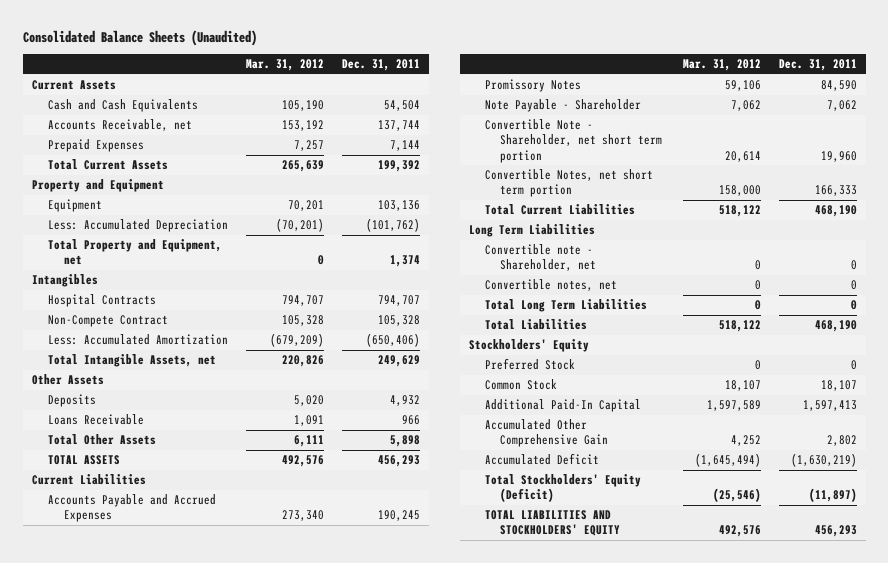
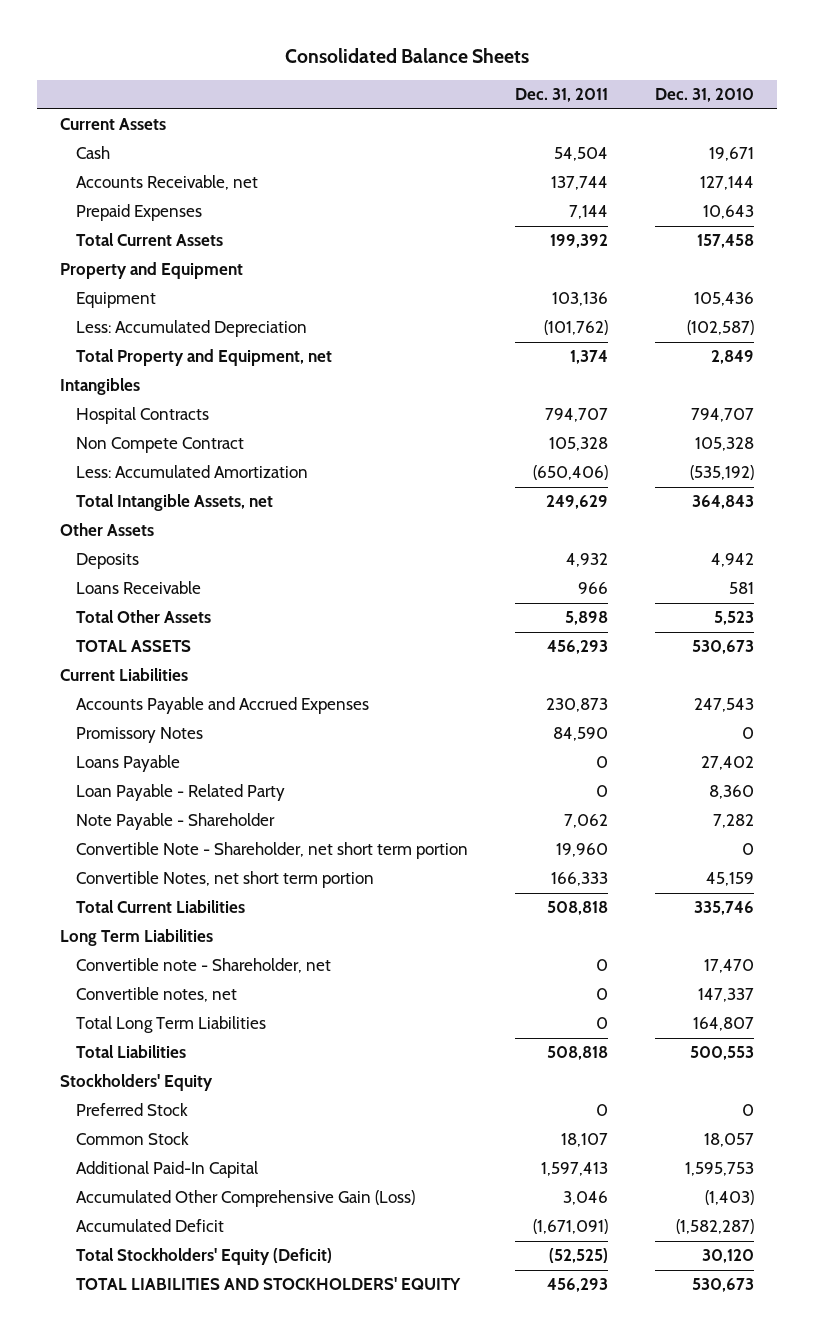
[22,29,257,46] Consolidated Balance Sheets (Unaudited) -> [285,48,530,64] Consolidated Balance Sheets
[245,59,324,72] Mar. 31, 2012 -> none
none -> [654,88,754,103] Dec. 31, 2010
[47,99,198,113] Cash and Cash Equivalents -> [75,146,110,160] Cash
[47,315,168,328] Non-Compete Contract -> [75,437,244,454] Non Compete Contract
[377,510,420,522] 190,245 -> [545,698,608,713] 230,873
none -> [75,755,180,773] Loans Payable
none -> [75,784,285,802] Loan Payable - Related Party
[814,205,857,218] 468,190 -> [546,901,608,916] 508,818
[814,320,857,333] 468,190 -> [546,1046,608,1061] 508,818
[484,419,609,448] Accumulated Other Comprehensive Gain -> [75,1190,415,1208] Accumulated Other Comprehensive Gain (Loss)
[826,435,857,447] 2,802 -> [562,1191,608,1206] 3,046
[790,453,857,468] (1,630,219) -> [532,1219,608,1235] (1,671,091)
[808,488,857,503] (11,897) -> [548,1248,608,1264] (52,525)

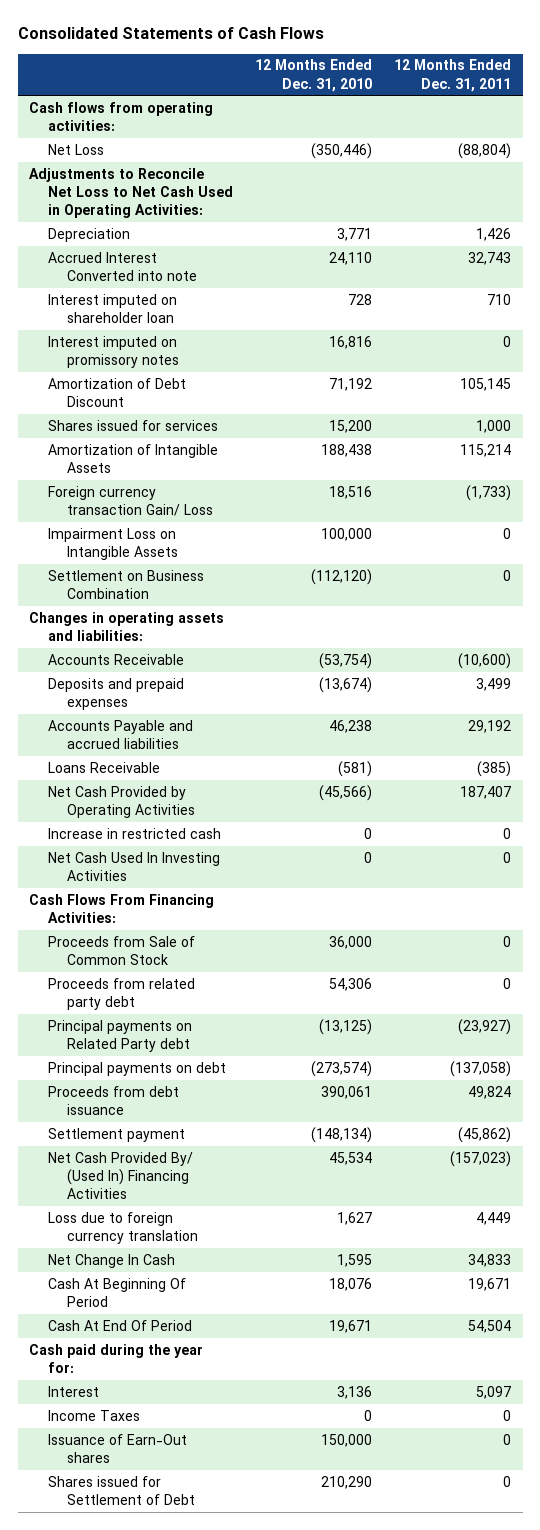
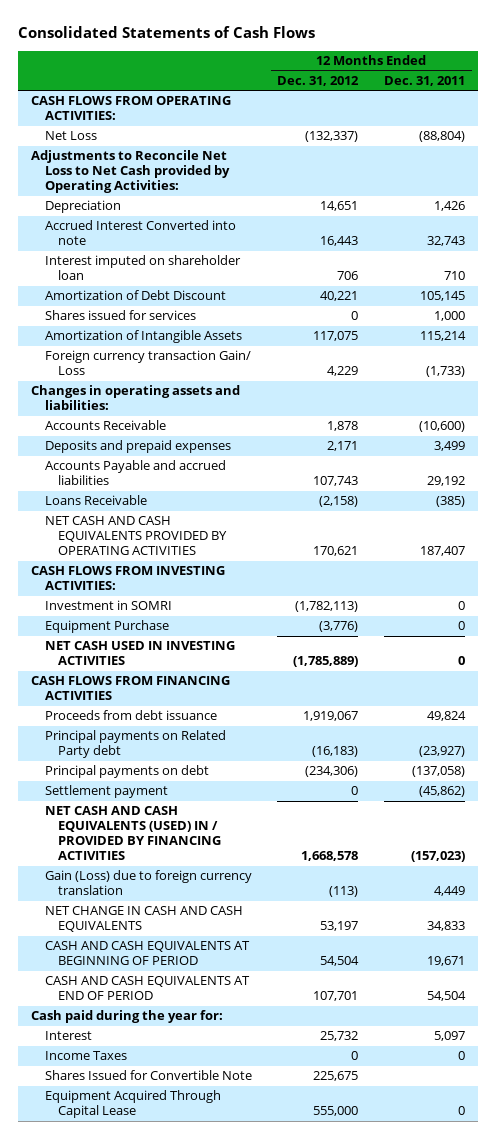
[255,59,373,92] 12 Months Ended Dec. 31, 2010 -> none
none -> [277,75,360,86] Dec. 31, 2012
[28,101,213,132] Cash flows from operating activities: -> [30,96,231,121] CASH FLOWS FROM OPERATING ACTIVITIES:
[28,167,234,219] Adjustments to Reconcile Net Loss to Net Cash Used in Operating Activities: -> [30,150,230,194] Adjustments to Reconcile Net Loss to Net Cash provided by Operating Activities:
[48,335,180,369] Interest imputed on promissory notes -> none
[48,527,179,561] Impairment Loss on Intangible Assets -> none
[48,569,205,600] Settlement on Business Combination -> none
[48,827,222,839] Increase in restricted cash -> none
[48,935,196,966] Proceeds from Sale of Common Stock -> none
[48,977,196,1011] Proceeds from related party debt -> none
[48,785,196,819] Net Cash Provided by Operating Activities -> [44,516,228,556] NET CASH AND CASH EQUIVALENTS PROVIDED BY OPERATING ACTIVITIES
none -> [30,566,225,591] CASH FLOWS FROM INVESTING ACTIVITIES:
none -> [44,600,172,611] Investment in SOMRI
none -> [44,620,169,634] Equipment Purchase
[48,851,221,882] Net Cash Used In Investing Activities -> [44,641,235,666] NET CASH USED IN INVESTING ACTIVITIES
[28,893,214,924] Cash Flows From Financing Activities: -> [30,676,230,701] CASH FLOWS FROM FINANCING ACTIVITIES
[48,1085,180,1116] Proceeds from debt issuance -> [44,710,217,721] Proceeds from debt issuance
[48,1151,194,1200] Net Cash Provided By/ (Used In) Financing Activities -> [44,806,222,861] NET CASH AND CASH EQUIVALENTS (USED) IN / PROVIDED BY FINANCING ACTIVITIES
[48,1211,199,1245] Loss due to foreign currency translation -> [44,870,252,896] Gain (Loss) due to foreign currency translation
[48,1253,176,1268] Net Change In Cash -> [44,906,243,933] NET CHANGE IN CASH AND CASH EQUIVALENTS
[48,1277,187,1308] Cash At Beginning Of Period -> [44,941,250,966] CASH AND CASH EQUIVALENTS AT BEGINNING OF PERIOD
[48,1319,193,1331] Cash At End Of Period -> [44,976,250,1001] CASH AND CASH EQUIVALENTS AT END OF PERIOD
[48,1433,188,1464] Issuance of Earn-Out shares -> none
[48,1475,196,1506] Shares issued for Settlement of Debt -> none
none -> [44,1070,252,1081] Shares Issued for Convertible Note
none -> [44,1090,221,1119] Equipment Acquired Through Capital Lease

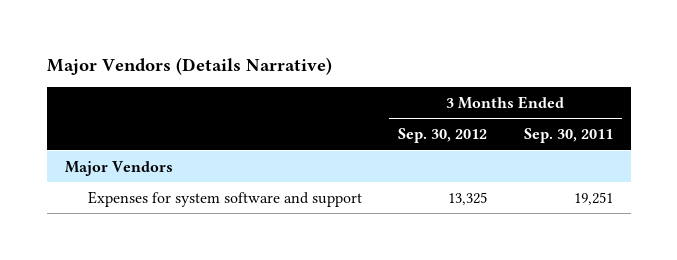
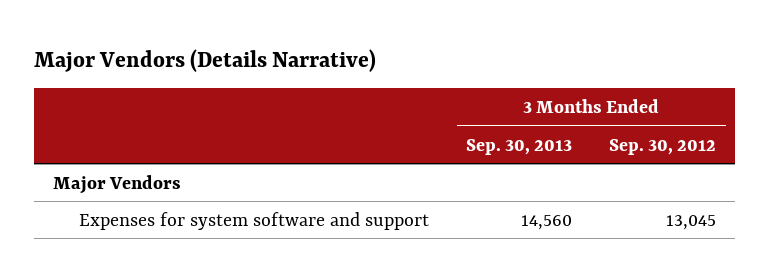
[523,128,613,144] Sep. 30, 2011 -> none
none -> [466,138,573,155] Sep. 30, 2013
[448,191,488,205] 13,325 -> [666,214,717,230] 13,045

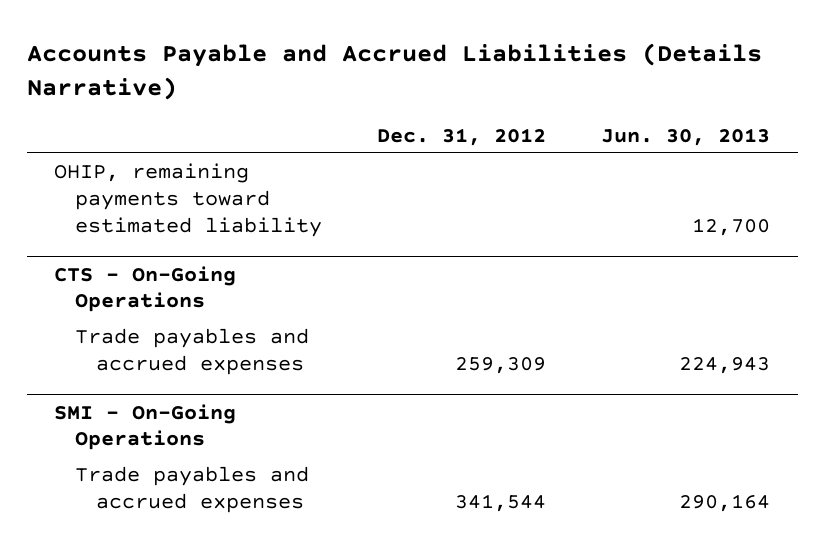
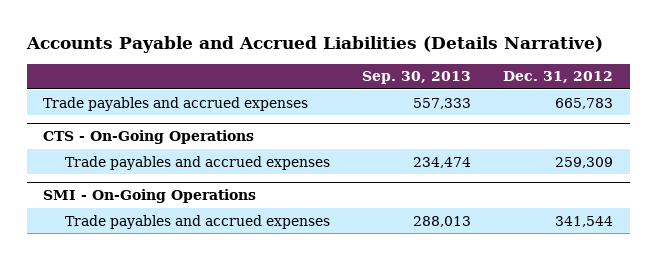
[601,127,771,146] Jun. 30, 2013 -> none
none -> [362,71,472,85] Sep. 30, 2013
[54,163,323,237] OHIP, remaining payments toward estimated liability -> none
none -> [43,96,309,111] Trade payables and accrued expenses

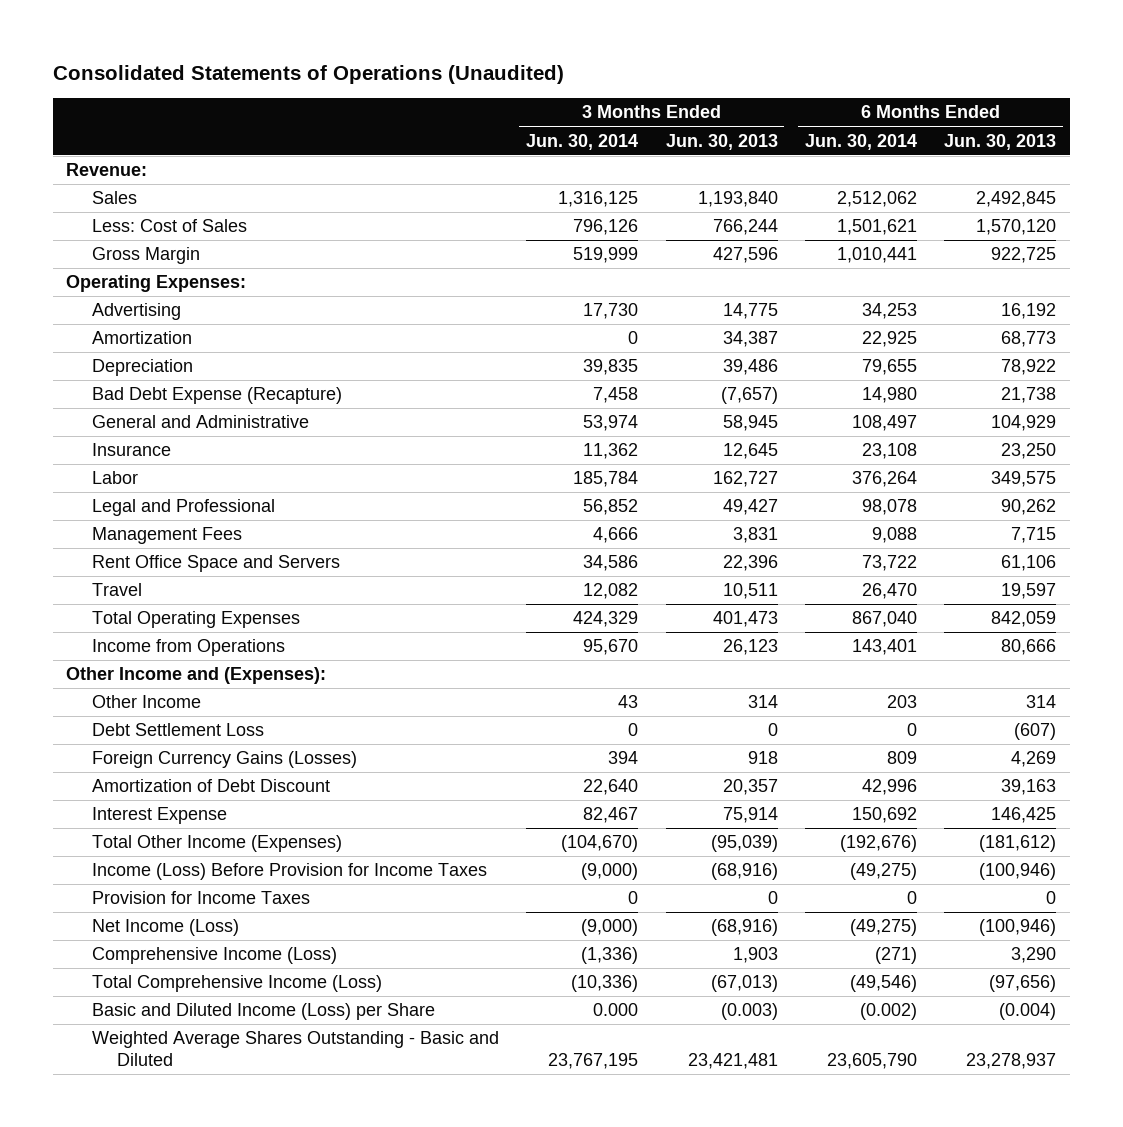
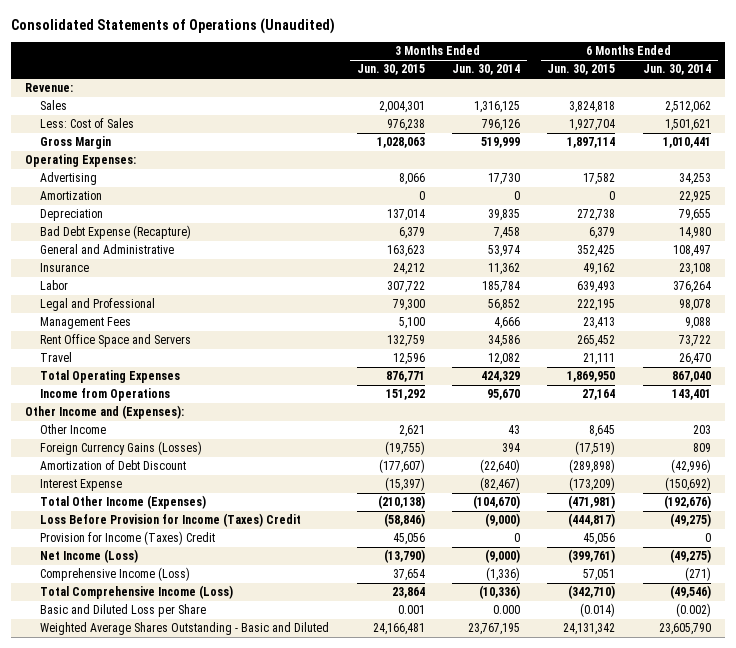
[665,133,778,150] Jun. 30, 2013 -> none
[944,133,1057,150] Jun. 30, 2013 -> none
none -> [356,64,425,76] Jun. 30, 2015
none -> [547,64,616,76] Jun. 30, 2015
[91,723,264,737] Debt Settlement Loss -> none
[583,779,639,796] 22,640 -> [480,459,521,474] (22,640)
[862,779,918,796] 42,996 -> [670,459,711,474] (42,996)
[583,807,639,824] 82,467 -> [480,477,521,492] (82,467)
[852,807,918,824] 150,692 -> [664,477,711,492] (150,692)
[91,863,487,881] Income (Loss) Before Provision for Income Taxes -> [40,513,302,528] Loss Before Provision for Income (Taxes) Credit
[91,891,310,905] Provision for Income Taxes -> [40,531,216,546] Provision for Income (Taxes) Credit
[91,1003,435,1021] Basic and Diluted Income (Loss) per Share -> [40,604,207,618] Basic and Diluted Loss per Share

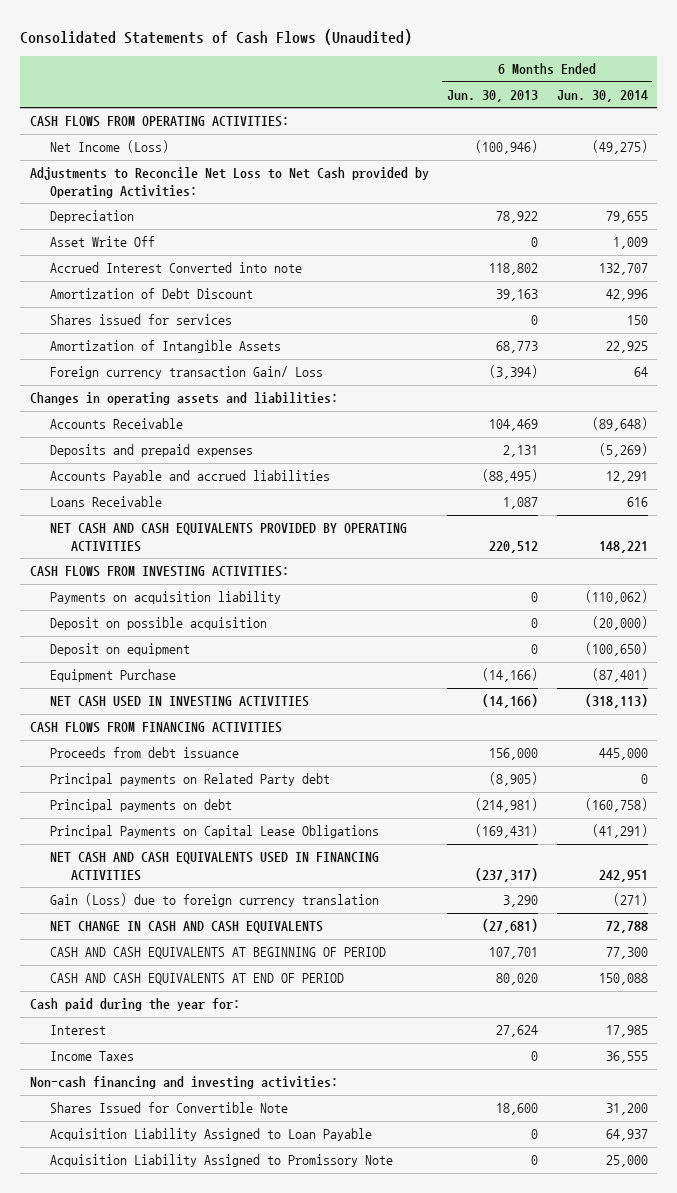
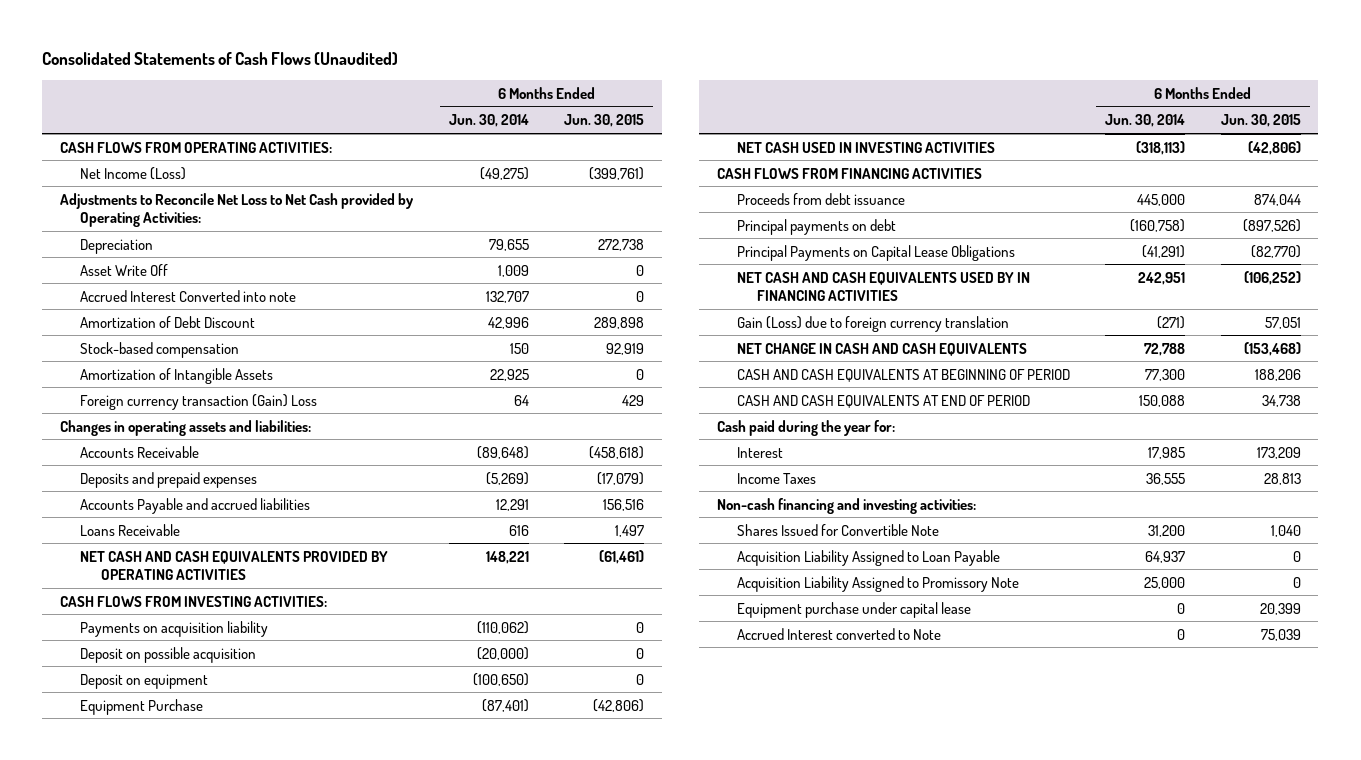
[447,90,539,103] Jun. 30, 2013 -> none
none -> [564,114,645,128] Jun. 30, 2015
[50,314,233,326] Shares issued for services -> none
none -> [80,341,240,358] Stock-based compensation
[50,366,324,380] Foreign currency transaction Gain/ Loss -> [80,393,318,410] Foreign currency transaction (Gain) Loss
[50,773,331,787] Principal payments on Related Party debt -> none
[50,852,380,881] NET CASH AND CASH EQUIVALENTS USED IN FINANCING ACTIVITIES -> [736,271,1030,302] NET CASH AND CASH EQUIVALENTS USED BY IN FINANCING ACTIVITIES
none -> [736,601,971,618] Equipment purchase under capital lease
none -> [736,627,941,640] Accrued Interest converted to Note

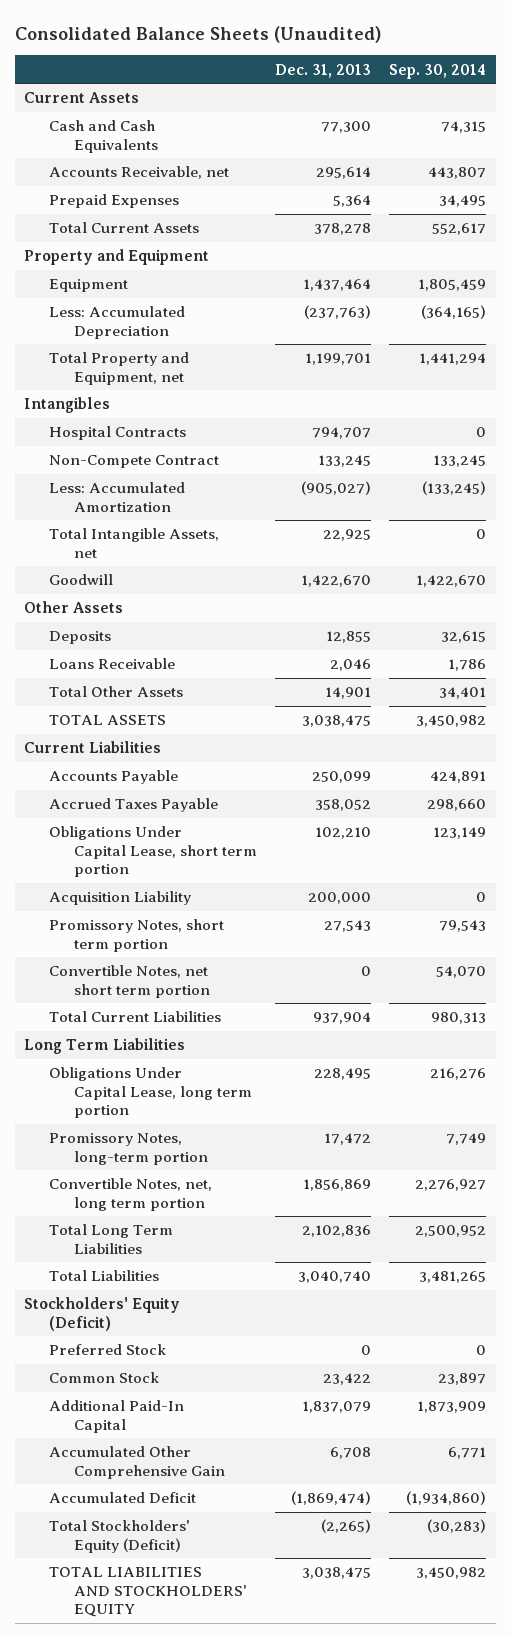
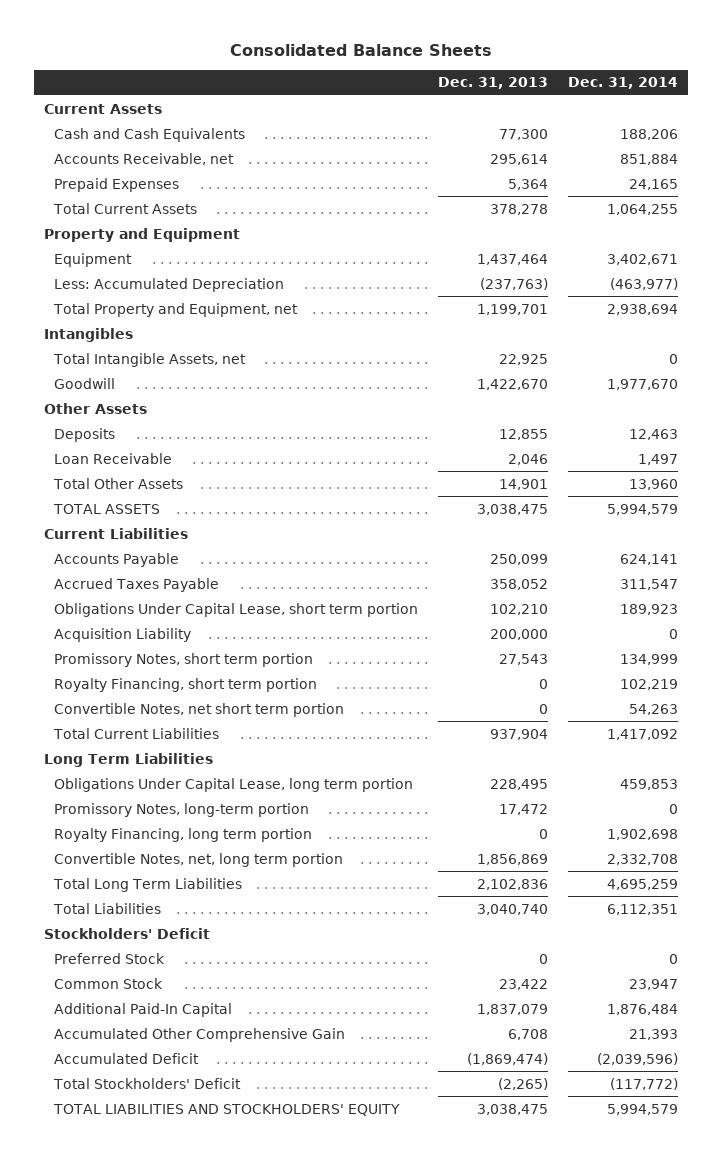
[15,25,382,43] Consolidated Balance Sheets (Unaudited) -> [230,43,493,56] Consolidated Balance Sheets
[389,63,487,79] Sep. 30, 2014 -> none
none -> [567,77,678,90] Dec. 31, 2014
[48,426,186,441] Hospital Contracts -> none
[48,455,219,469] Non-Compete Contract -> none
[48,482,185,512] Less: Accumulated Amortization -> none
[48,658,175,670] Loans Receivable -> [54,452,173,464] Loan Receivable
none -> [54,677,318,692] Royalty Financing, short term portion
none -> [54,827,313,842] Royalty Financing, long term portion
[24,1297,181,1331] Stockholders' Equity (Deficit) -> [44,927,211,939] Stockholders' Deficit
[48,1520,190,1553] Total Stockholders' Equity (Deficit) -> [53,1077,242,1089] Total Stockholders' Deficit

